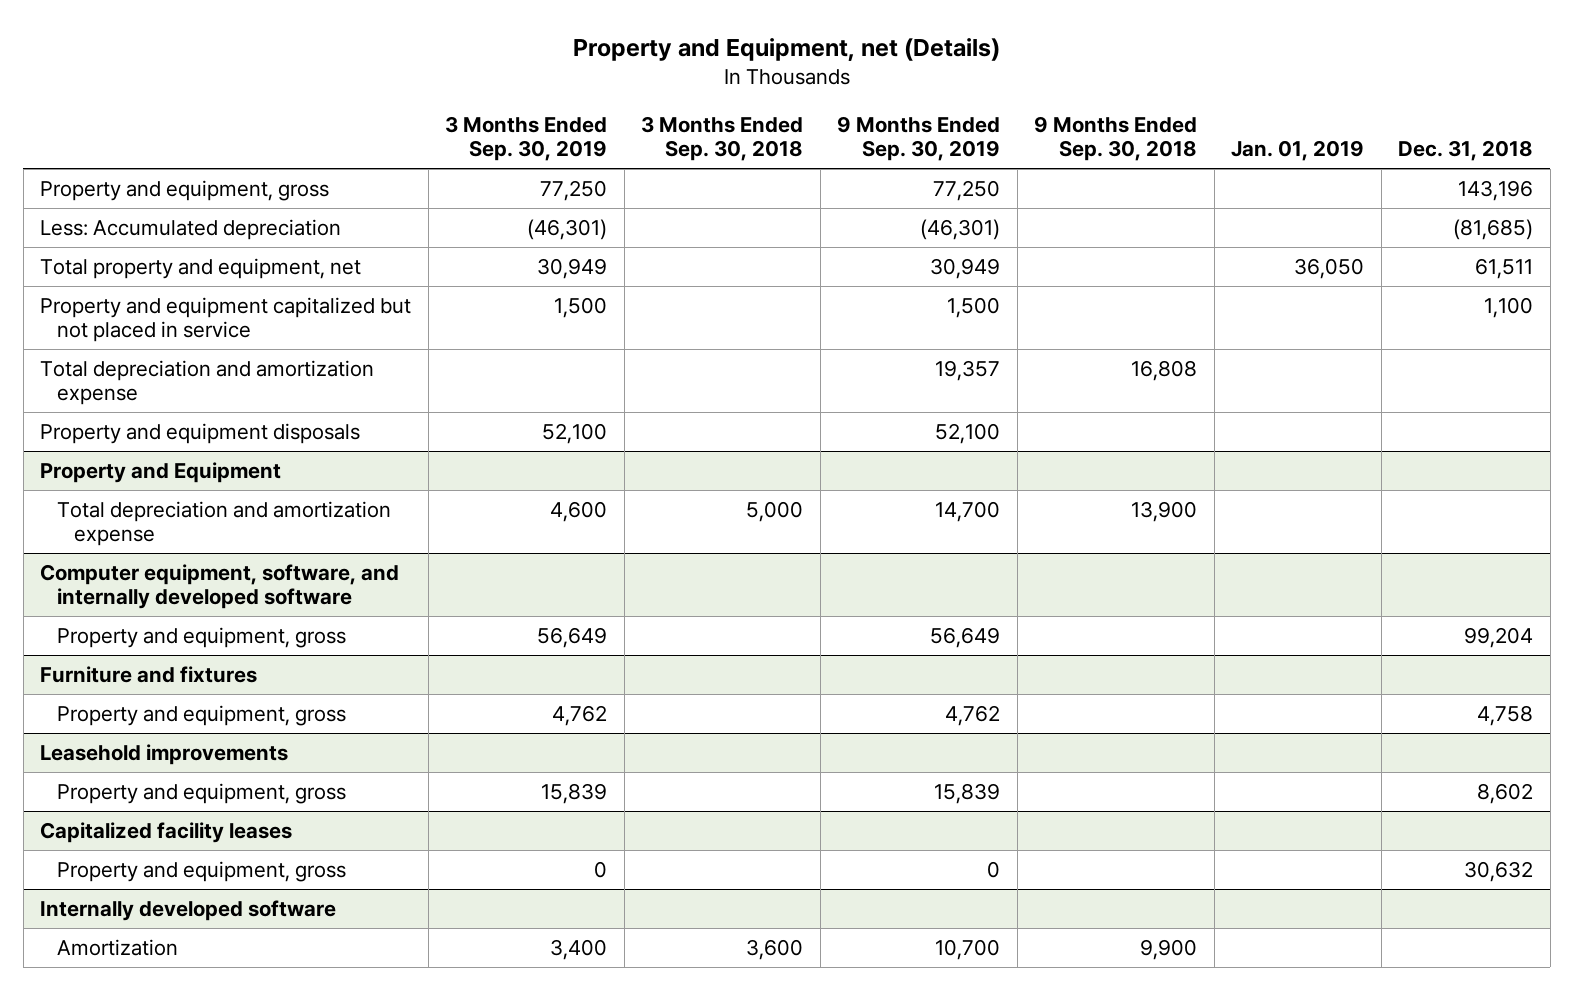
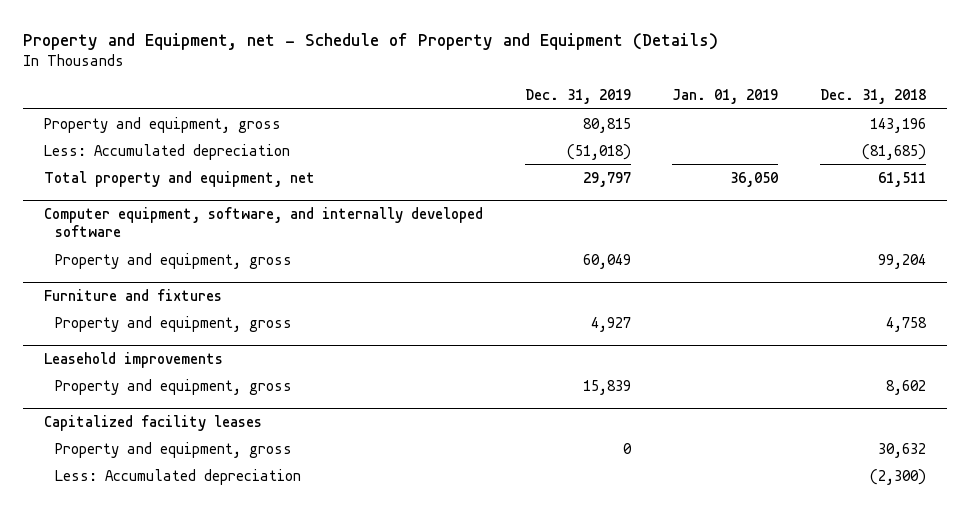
[572,37,1000,61] Property and Equipment, net (Details) -> [22,33,718,51] Property and Equipment, net - Schedule of Property and Equipment (Details)
[445,116,608,162] 3 Months Ended Sep. 30, 2019 -> none
[641,116,804,162] 3 Months Ended Sep. 30, 2018 -> none
[837,116,1001,162] 9 Months Ended Sep. 30, 2019 -> none
[1034,116,1198,162] 9 Months Ended Sep. 30, 2018 -> none
none -> [524,89,631,105] Dec. 31, 2019
[40,297,412,343] Property and equipment capitalized but not placed in service -> none
[40,360,375,406] Total depreciation and amortization expense -> none
[40,423,361,445] Property and equipment disposals -> none
[40,462,282,484] Property and Equipment -> none
[57,501,392,547] Total depreciation and amortization expense -> none
[40,900,337,922] Internally developed software -> none
[57,939,179,957] Amortization -> none
none -> [54,468,301,485] Less: Accumulated depreciation

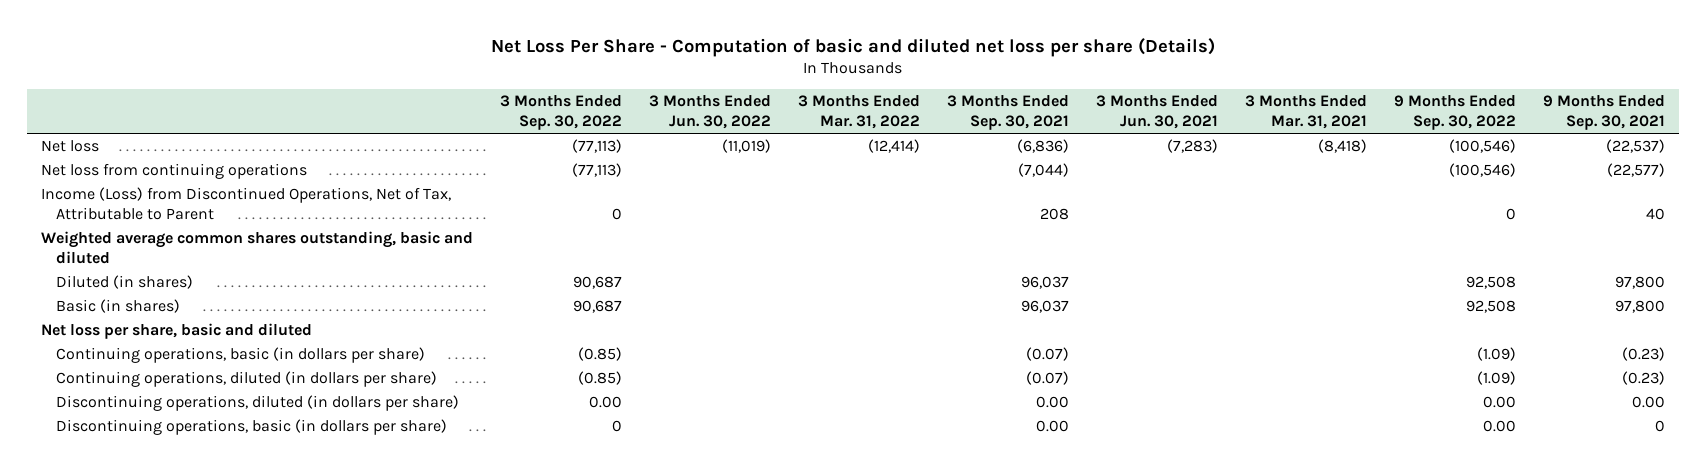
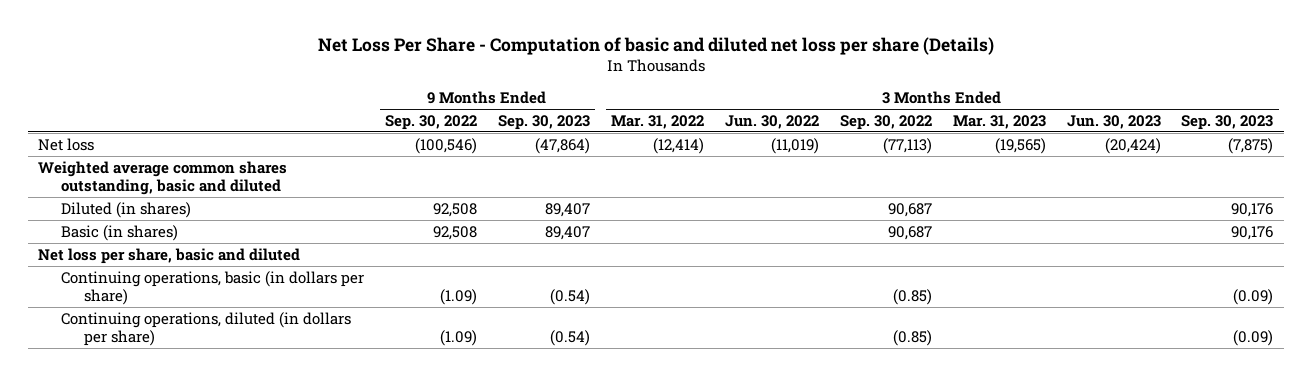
[946,95,1069,131] 3 Months Ended Sep. 30, 2021 -> none
[1096,95,1219,130] 3 Months Ended Jun. 30, 2021 -> none
[1245,95,1368,130] 3 Months Ended Mar. 31, 2021 -> none
[1543,95,1666,131] 9 Months Ended Sep. 30, 2021 -> none
none -> [497,114,590,130] Sep. 30, 2023
none -> [952,114,1046,129] Mar. 31, 2023
none -> [1066,114,1161,129] Jun. 30, 2023
none -> [1181,114,1274,130] Sep. 30, 2023
[40,163,307,180] Net loss from continuing operations -> none
[40,187,451,221] Income (Loss) from Discontinued Operations, Net of Tax, Attributable to Parent -> none
[55,395,459,412] Discontinuing operations, diluted (in dollars per share) -> none
[55,419,447,436] Discontinuing operations, basic (in dollars per share) -> none

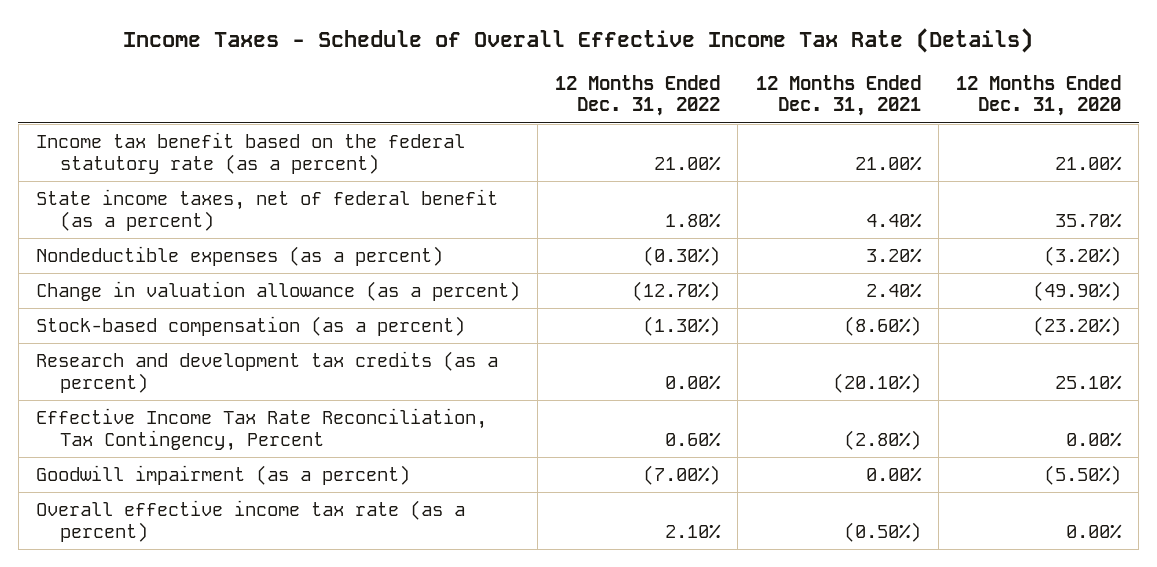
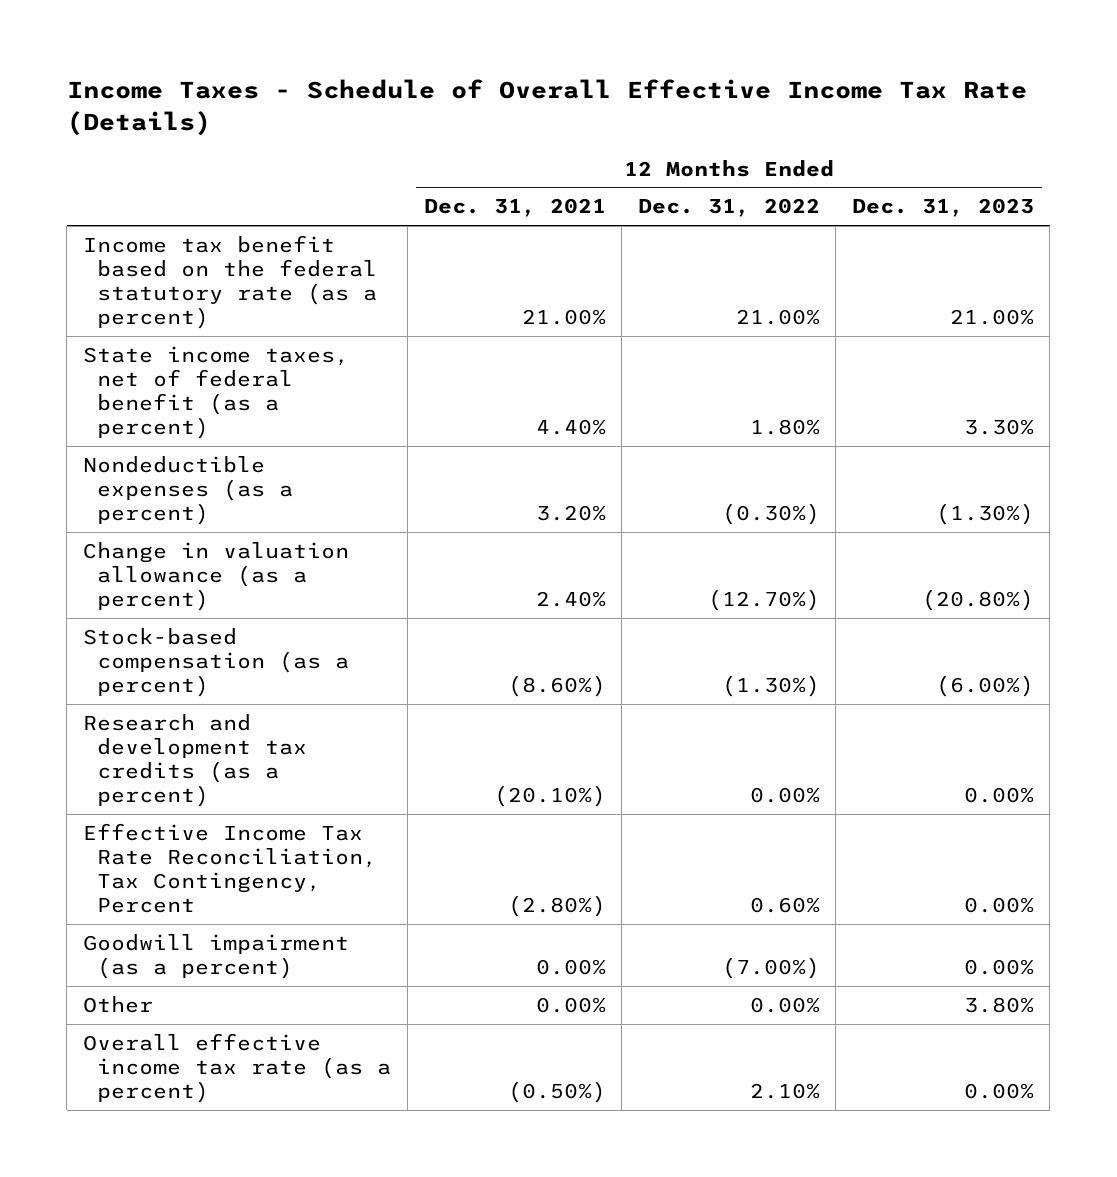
[955,74,1121,117] 12 Months Ended Dec. 31, 2020 -> none
none -> [851,198,1034,218] Dec. 31, 2023
none -> [83,995,154,1013] Other

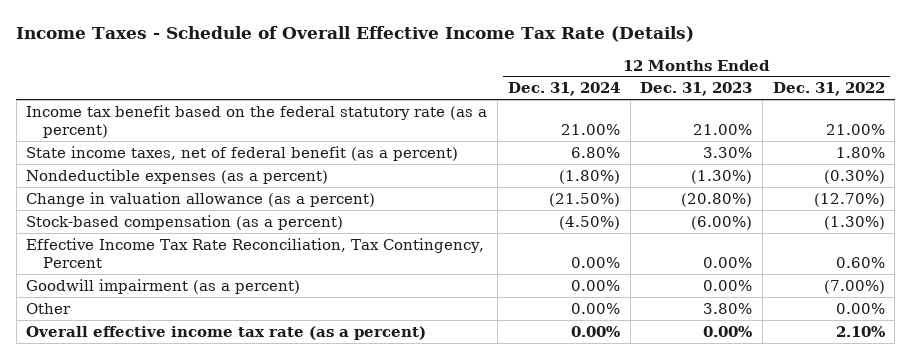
[423,198,606,218] Dec. 31, 2021 -> none
none -> [507,82,620,97] Dec. 31, 2024
[83,713,308,807] Research and development tax credits (as a percent) -> none

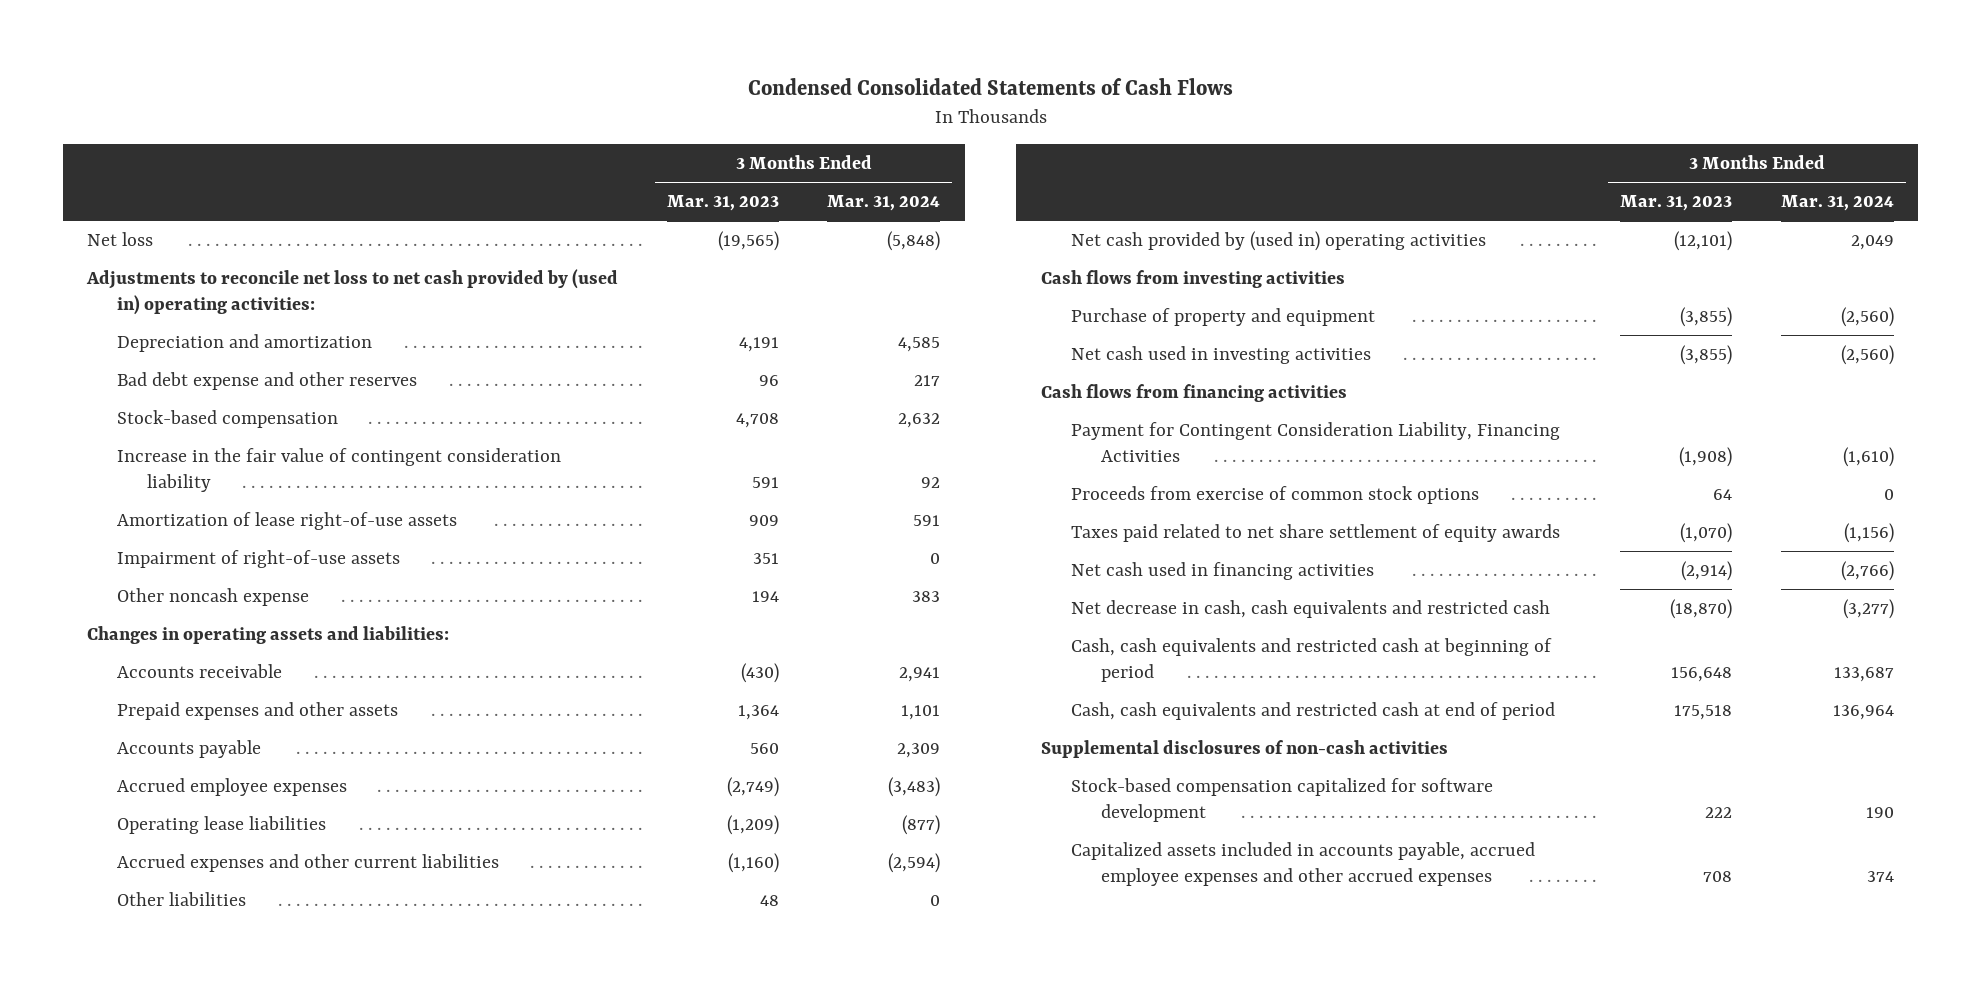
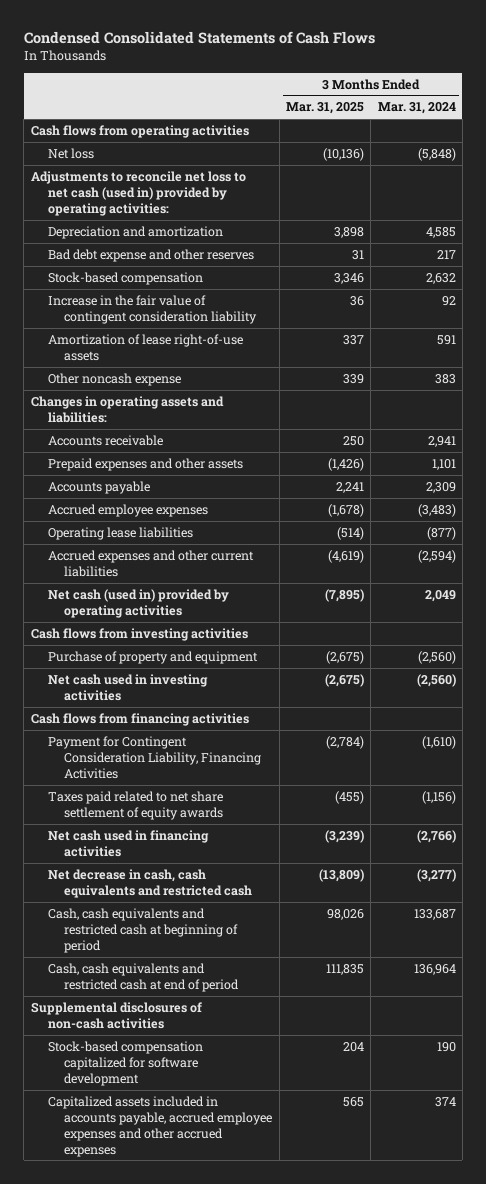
[666,195,779,212] Mar. 31, 2023 -> none
none -> [285,102,364,115] Mar. 31, 2025
none -> [30,124,249,138] Cash flows from operating activities
[86,269,619,315] Adjustments to reconcile net loss to net cash provided by (used in) operating activities: -> [30,170,246,216] Adjustments to reconcile net loss to net cash (used in) provided by operating activities:
[117,550,401,569] Impairment of right-of-use assets -> none
[117,892,247,907] Other liabilities -> none
[1070,231,1486,252] Net cash provided by (used in) operating activities -> [47,588,229,618] Net cash (used in) provided by operating activities
[1070,486,1479,505] Proceeds from exercise of common stock options -> none

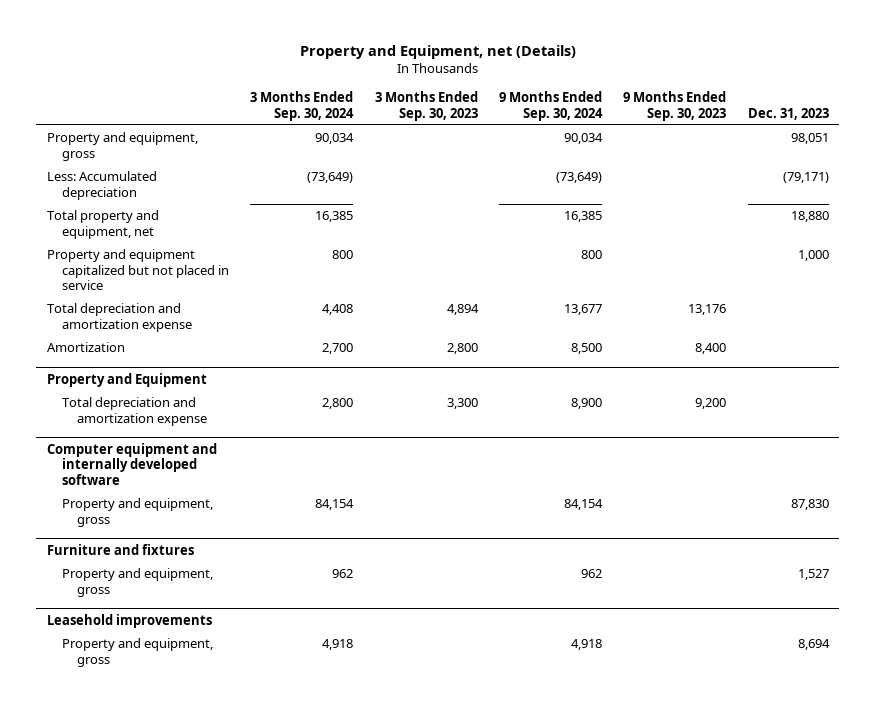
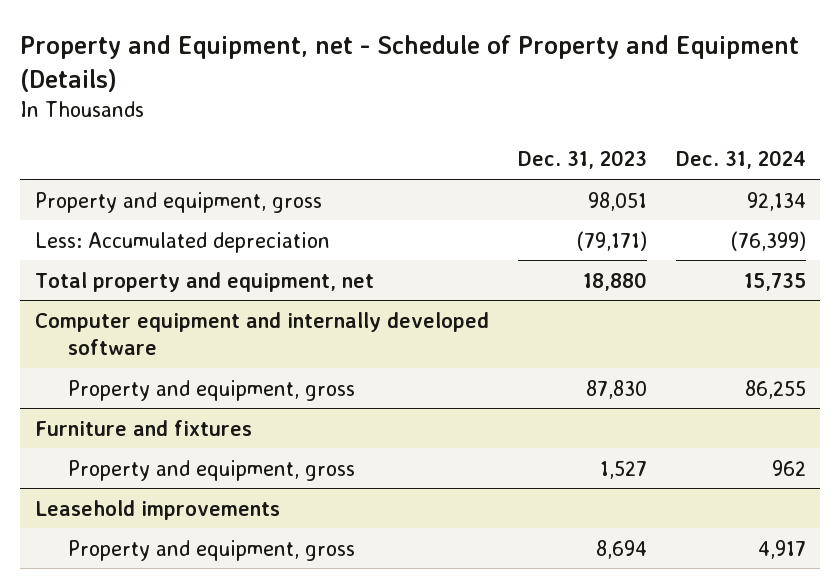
[299,45,576,60] Property and Equipment, net (Details) -> [20,34,800,92] Property and Equipment, net - Schedule of Property and Equipment (Details)
[250,91,355,121] 3 Months Ended Sep. 30, 2024 -> none
[374,91,478,121] 3 Months Ended Sep. 30, 2023 -> none
[498,91,603,121] 9 Months Ended Sep. 30, 2024 -> none
[623,91,727,121] 9 Months Ended Sep. 30, 2023 -> none
none -> [675,150,806,170] Dec. 31, 2024
[46,249,229,291] Property and equipment capitalized but not placed in service -> none
[46,303,192,332] Total depreciation and amortization expense -> none
[46,342,125,353] Amortization -> none
[46,373,207,388] Property and Equipment -> none
[61,397,208,426] Total depreciation and amortization expense -> none

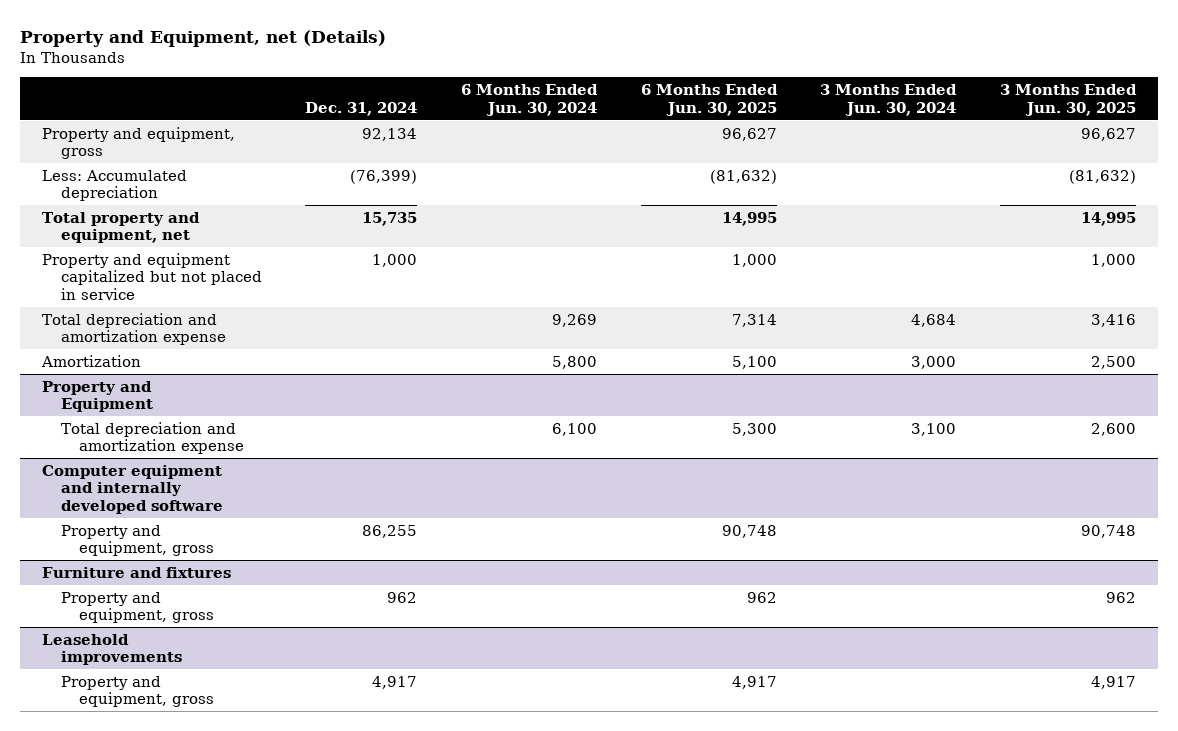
[20,34,800,92] Property and Equipment, net - Schedule of Property and Equipment (Details) -> [20,30,387,48] Property and Equipment, net (Details)
[517,150,647,170] Dec. 31, 2023 -> none
none -> [461,84,599,116] 6 Months Ended Jun. 30, 2024
none -> [640,84,778,116] 6 Months Ended Jun. 30, 2025
none -> [820,84,958,116] 3 Months Ended Jun. 30, 2024
none -> [1000,84,1138,116] 3 Months Ended Jun. 30, 2025
none -> [42,252,262,300] Property and equipment capitalized but not placed in service
none -> [42,312,226,346] Total depreciation and amortization expense
none -> [41,354,142,367] Amortization
none -> [42,380,153,413] Property and Equipment
none -> [60,421,245,455] Total depreciation and amortization expense

